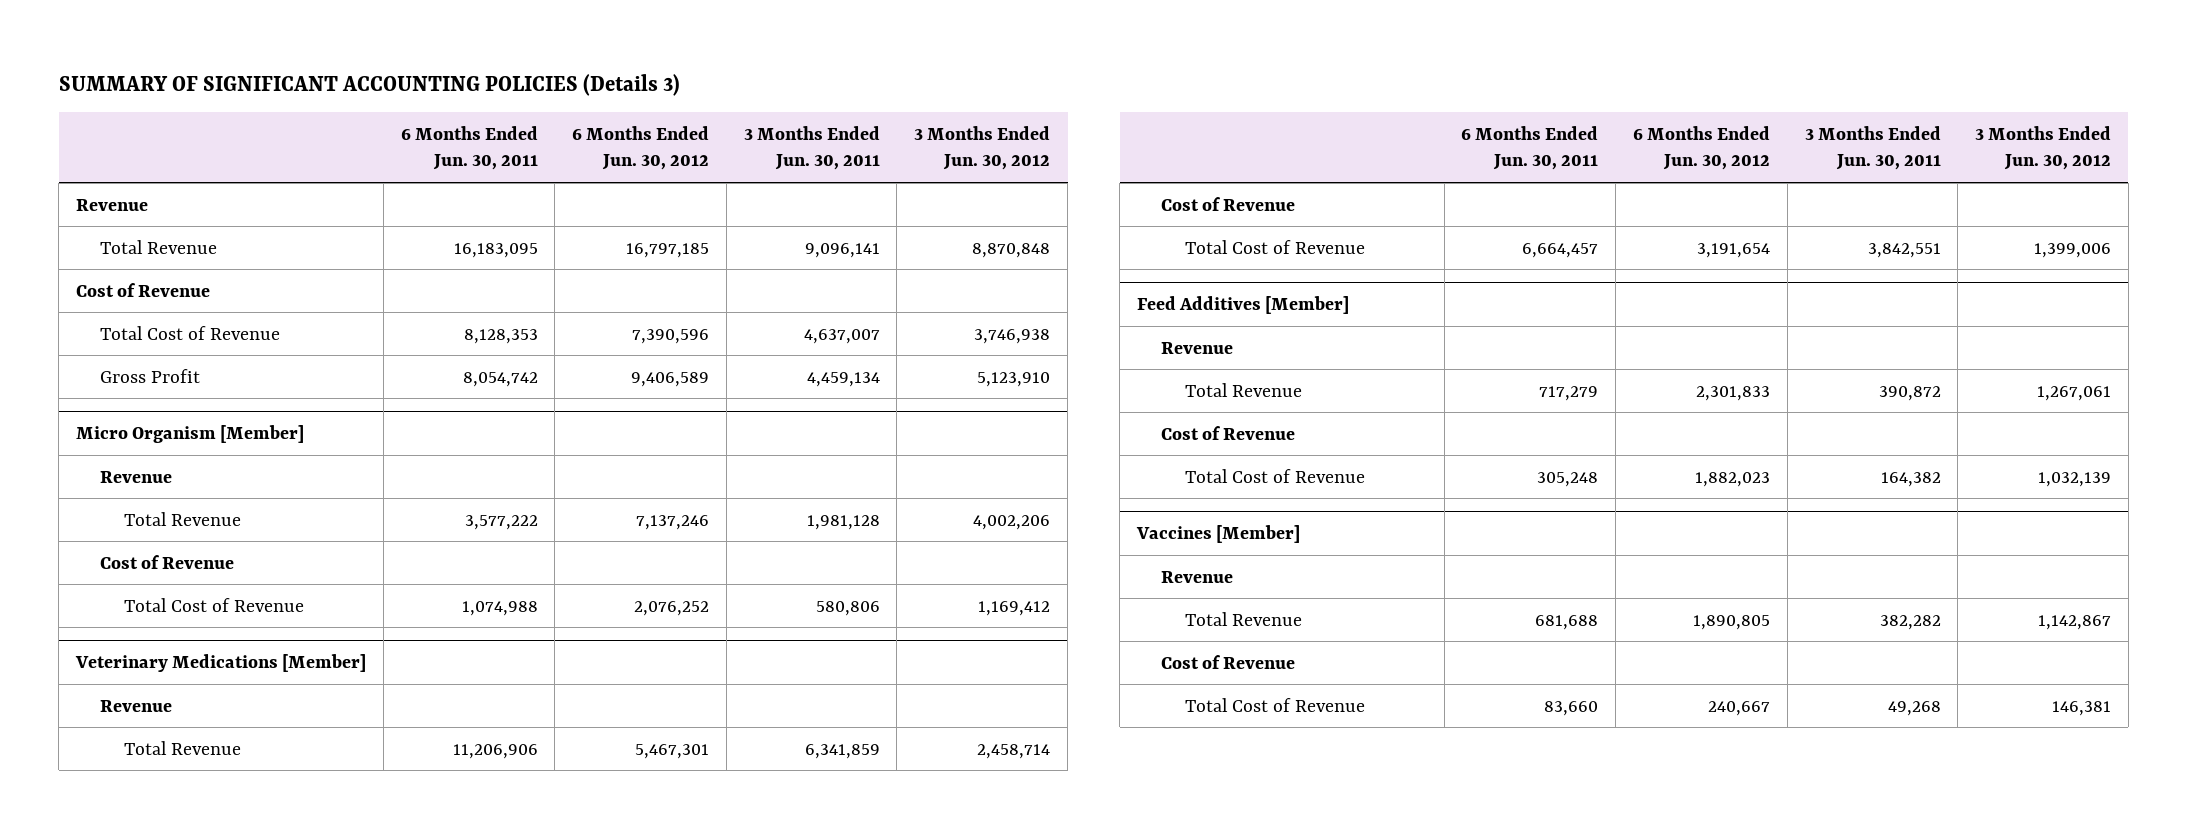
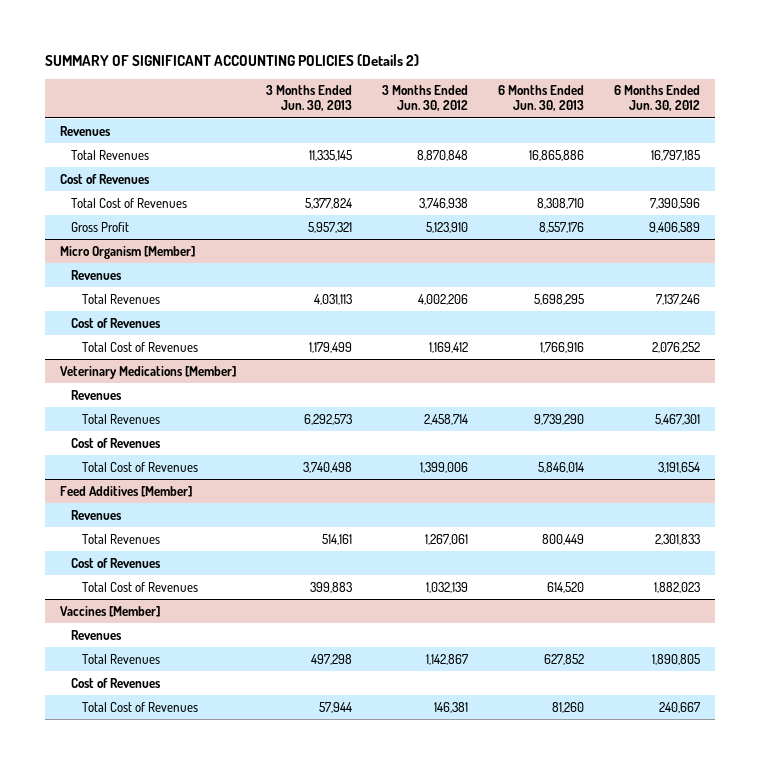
[58,74,680,97] SUMMARY OF SIGNIFICANT ACCOUNTING POLICIES (Details 3) -> [45,53,420,66] SUMMARY OF SIGNIFICANT ACCOUNTING POLICIES (Details 2)
[400,125,538,171] 6 Months Ended Jun. 30, 2011 -> none
[743,125,880,171] 3 Months Ended Jun. 30, 2011 -> none
none -> [266,85,353,112] 3 Months Ended Jun. 30, 2013
none -> [498,85,585,112] 6 Months Ended Jun. 30, 2013
[76,198,149,211] Revenue -> [60,125,112,136] Revenues
[100,239,218,254] Total Revenue -> [71,149,150,160] Total Revenues
[76,282,211,297] Cost of Revenue -> [60,173,151,184] Cost of Revenues
[100,325,281,340] Total Cost of Revenue -> [71,197,188,208] Total Cost of Revenues
[100,470,173,483] Revenue -> [71,269,123,280] Revenues
[124,511,242,526] Total Revenue -> [82,293,161,304] Total Revenues
[100,554,235,569] Cost of Revenue -> [71,317,162,328] Cost of Revenues
[124,597,305,612] Total Cost of Revenue -> [82,341,199,352] Total Cost of Revenues
[100,699,173,712] Revenue -> [71,389,123,400] Revenues
[124,740,242,755] Total Revenue -> [82,413,161,424] Total Revenues
[1161,196,1296,211] Cost of Revenue -> [71,437,162,448] Cost of Revenues
[1185,239,1366,254] Total Cost of Revenue -> [82,461,199,472] Total Cost of Revenues
[1161,341,1234,354] Revenue -> [71,509,123,520] Revenues
[1185,382,1303,397] Total Revenue -> [82,533,161,544] Total Revenues
[1161,425,1296,440] Cost of Revenue -> [71,557,162,568] Cost of Revenues
[1185,468,1366,483] Total Cost of Revenue -> [82,581,199,592] Total Cost of Revenues
[1161,570,1234,583] Revenue -> [71,629,123,640] Revenues
[1185,611,1303,626] Total Revenue -> [82,653,161,664] Total Revenues
[1161,654,1296,669] Cost of Revenue -> [71,677,162,688] Cost of Revenues
[1185,697,1366,712] Total Cost of Revenue -> [82,701,199,712] Total Cost of Revenues

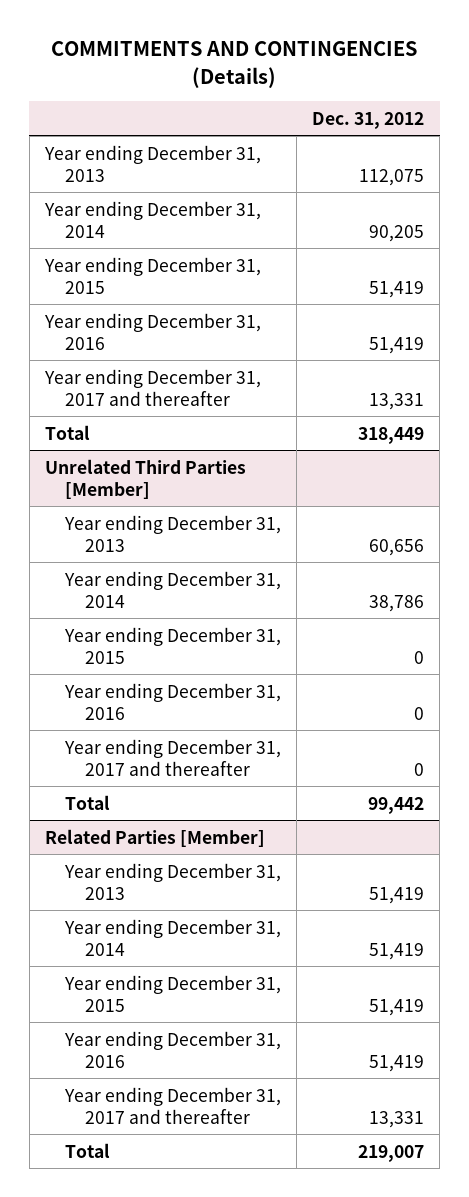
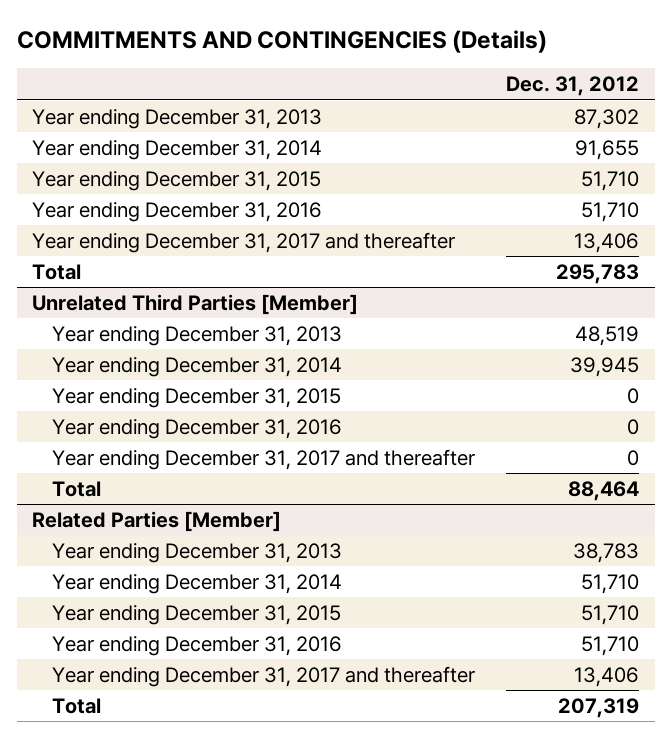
[359,168,425,186] 112,075 -> [574,108,640,129] 87,302
[369,224,425,242] 90,205 -> [575,139,640,160] 91,655
[369,280,425,298] 51,419 -> [581,170,640,191] 51,710
[369,336,425,354] 51,419 -> [581,201,640,222] 51,710
[369,392,425,410] 13,331 -> [574,232,640,253] 13,406
[358,426,425,444] 318,449 -> [556,263,640,284] 295,783
[369,538,425,556] 60,656 -> [575,325,640,346] 48,519
[369,594,425,612] 38,786 -> [570,356,640,377] 39,945
[368,796,425,814] 99,442 -> [568,480,640,501] 88,464
[369,886,425,904] 51,419 -> [573,542,640,563] 38,783
[369,942,425,960] 51,419 -> [581,573,640,594] 51,710
[369,998,425,1016] 51,419 -> [581,604,640,625] 51,710
[369,1054,425,1072] 51,419 -> [581,635,640,656] 51,710
[369,1110,425,1128] 13,331 -> [574,666,640,687] 13,406
[358,1144,425,1162] 219,007 -> [558,697,640,718] 207,319

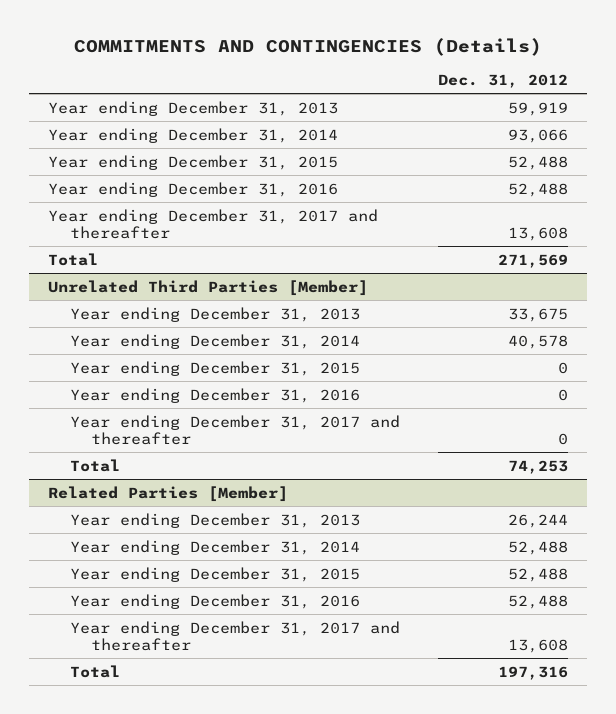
[574,108,640,129] 87,302 -> [507,101,568,116] 59,919
[575,139,640,160] 91,655 -> [507,128,568,143] 93,066
[581,170,640,191] 51,710 -> [507,155,568,170] 52,488
[581,201,640,222] 51,710 -> [507,182,568,197] 52,488
[574,232,640,253] 13,406 -> [507,227,568,242] 13,608
[556,263,640,284] 295,783 -> [497,253,568,268] 271,569
[575,325,640,346] 48,519 -> [507,307,568,322] 33,675
[570,356,640,377] 39,945 -> [507,334,568,349] 40,578
[568,480,640,501] 88,464 -> [507,459,568,474] 74,253
[573,542,640,563] 38,783 -> [507,513,568,528] 26,244
[581,573,640,594] 51,710 -> [507,540,568,555] 52,488
[581,604,640,625] 51,710 -> [507,567,568,582] 52,488
[581,635,640,656] 51,710 -> [507,594,568,609] 52,488
[574,666,640,687] 13,406 -> [507,639,568,654] 13,608
[558,697,640,718] 207,319 -> [497,665,568,680] 197,316

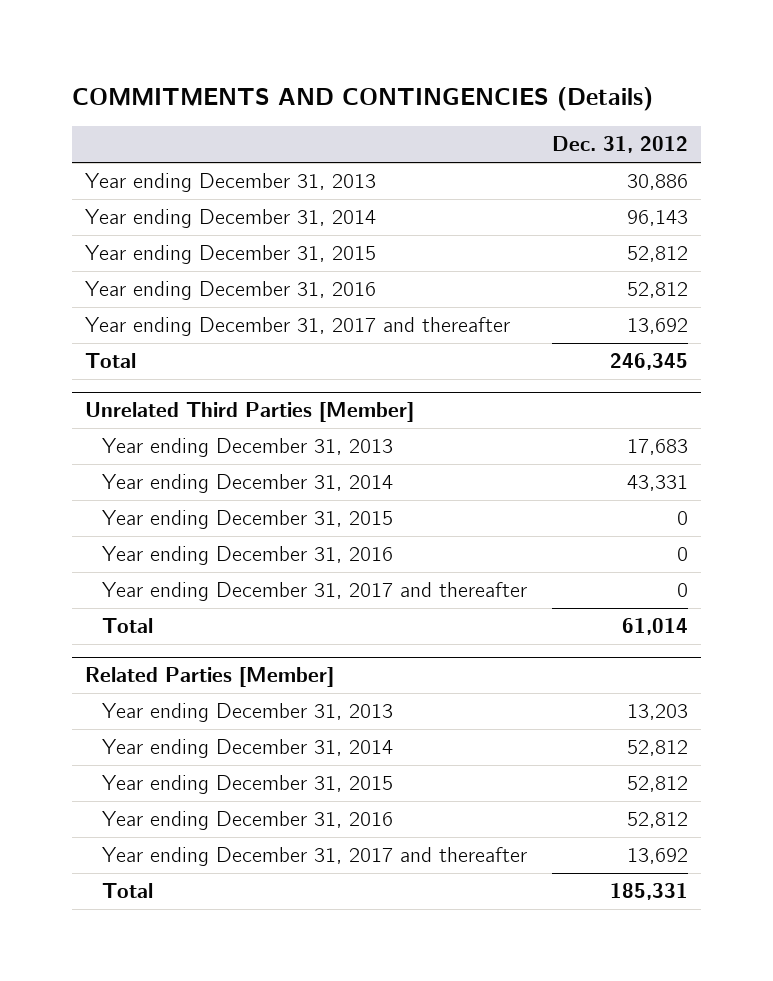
[507,101,568,116] 59,919 -> [627,174,689,191] 30,886
[507,128,568,143] 93,066 -> [627,210,689,227] 96,143
[507,155,568,170] 52,488 -> [627,246,689,263] 52,812
[507,182,568,197] 52,488 -> [627,282,689,299] 52,812
[507,227,568,242] 13,608 -> [627,318,689,335] 13,692
[497,253,568,268] 271,569 -> [610,353,689,371] 246,345
[507,307,568,322] 33,675 -> [627,439,689,456] 17,683
[507,334,568,349] 40,578 -> [627,475,689,492] 43,331
[507,459,568,474] 74,253 -> [622,618,689,636] 61,014
[507,513,568,528] 26,244 -> [627,704,689,721] 13,203
[507,540,568,555] 52,488 -> [627,740,689,757] 52,812
[507,567,568,582] 52,488 -> [627,776,689,793] 52,812
[507,594,568,609] 52,488 -> [627,812,689,829] 52,812
[507,639,568,654] 13,608 -> [627,848,689,865] 13,692
[497,665,568,680] 197,316 -> [610,883,689,901] 185,331

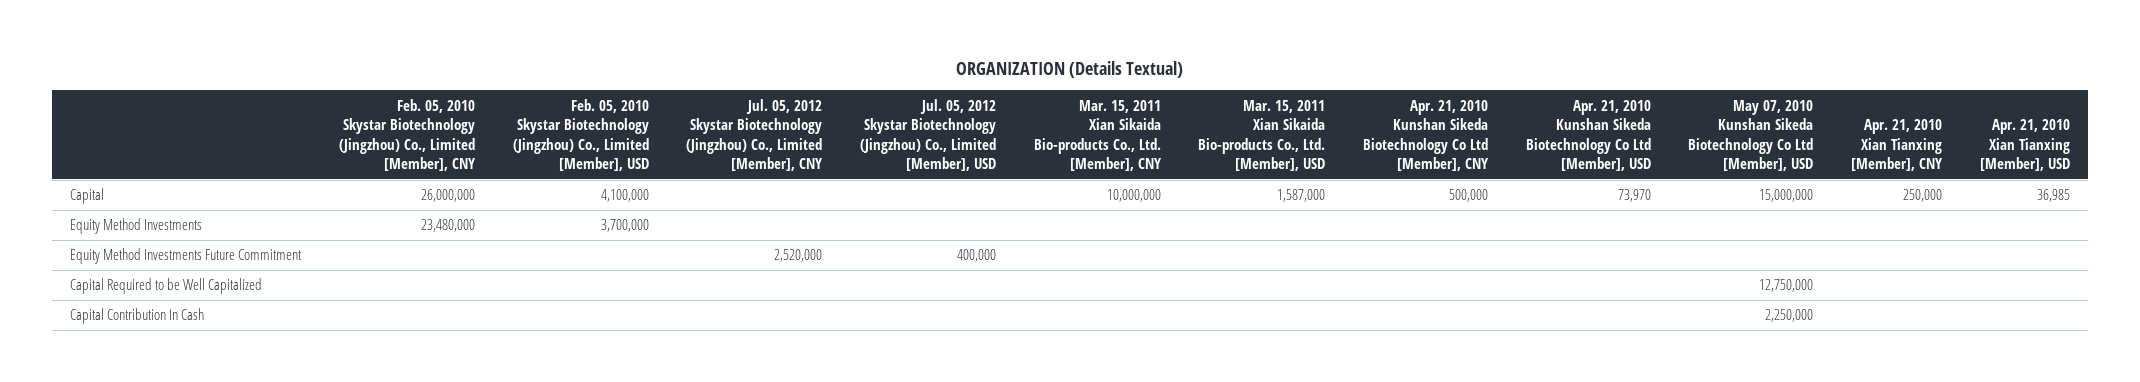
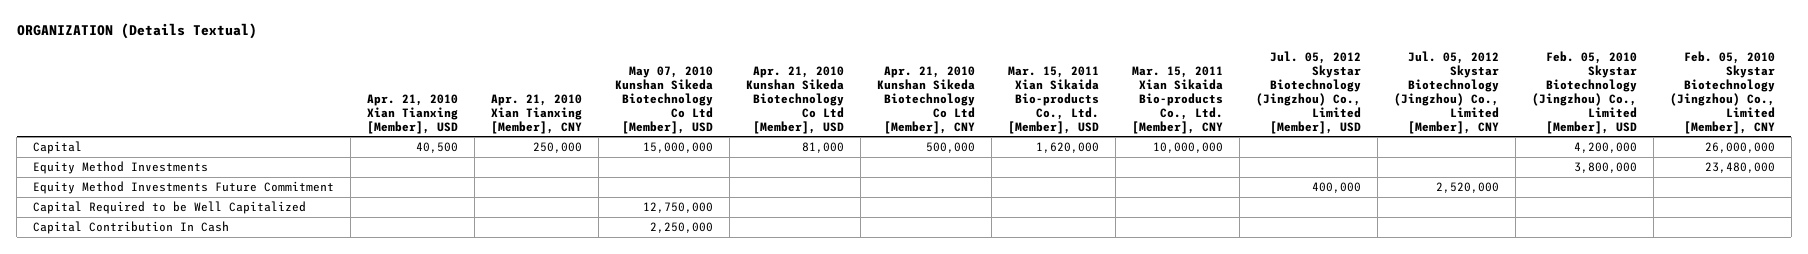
[600,189,649,203] 4,100,000 -> [1573,141,1637,153] 4,200,000
[1277,189,1326,203] 1,587,000 -> [1035,141,1099,153] 1,620,000
[1617,189,1651,203] 73,970 -> [801,141,844,153] 81,000
[2036,189,2070,203] 36,985 -> [416,141,459,153] 40,500
[600,219,649,233] 3,700,000 -> [1573,161,1637,173] 3,800,000

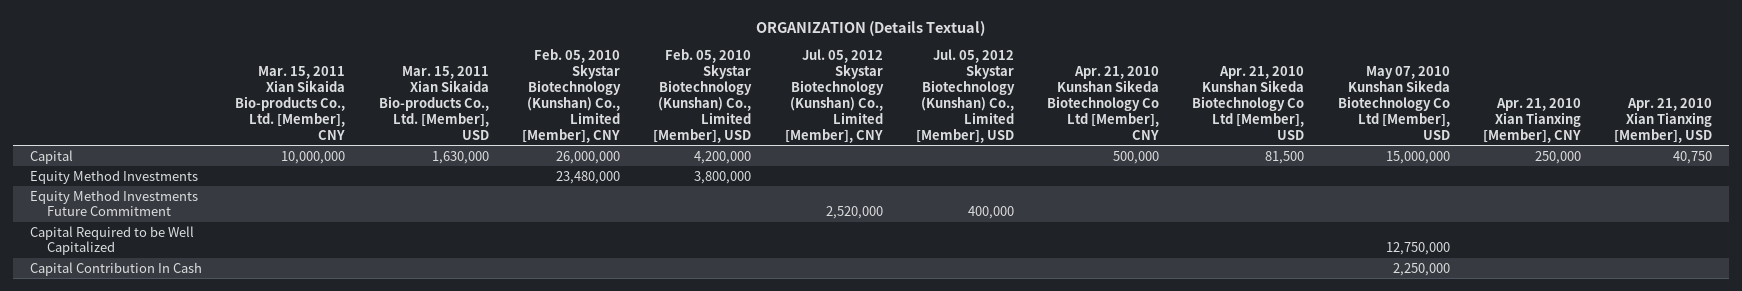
[1255,51,1361,134] Jul. 05, 2012 Skystar Biotechnology (Jingzhou) Co., Limited [Member], USD -> none
[1393,51,1499,134] Jul. 05, 2012 Skystar Biotechnology (Jingzhou) Co., Limited [Member], CNY -> none
[1531,51,1637,134] Feb. 05, 2010 Skystar Biotechnology (Jingzhou) Co., Limited [Member], USD -> none
[1669,51,1775,134] Feb. 05, 2010 Skystar Biotechnology (Jingzhou) Co., Limited [Member], CNY -> none
none -> [521,49,621,144] Feb. 05, 2010 Skystar Biotechnology (Kunshan) Co., Limited [Member], CNY
none -> [653,49,753,144] Feb. 05, 2010 Skystar Biotechnology (Kunshan) Co., Limited [Member], USD
none -> [784,49,884,144] Jul. 05, 2012 Skystar Biotechnology (Kunshan) Co., Limited [Member], CNY
none -> [915,49,1015,144] Jul. 05, 2012 Skystar Biotechnology (Kunshan) Co., Limited [Member], USD
[416,141,459,153] 40,500 -> [1673,150,1713,164] 40,750
[801,141,844,153] 81,000 -> [1265,150,1305,164] 81,500
[1035,141,1099,153] 1,620,000 -> [431,150,489,164] 1,630,000

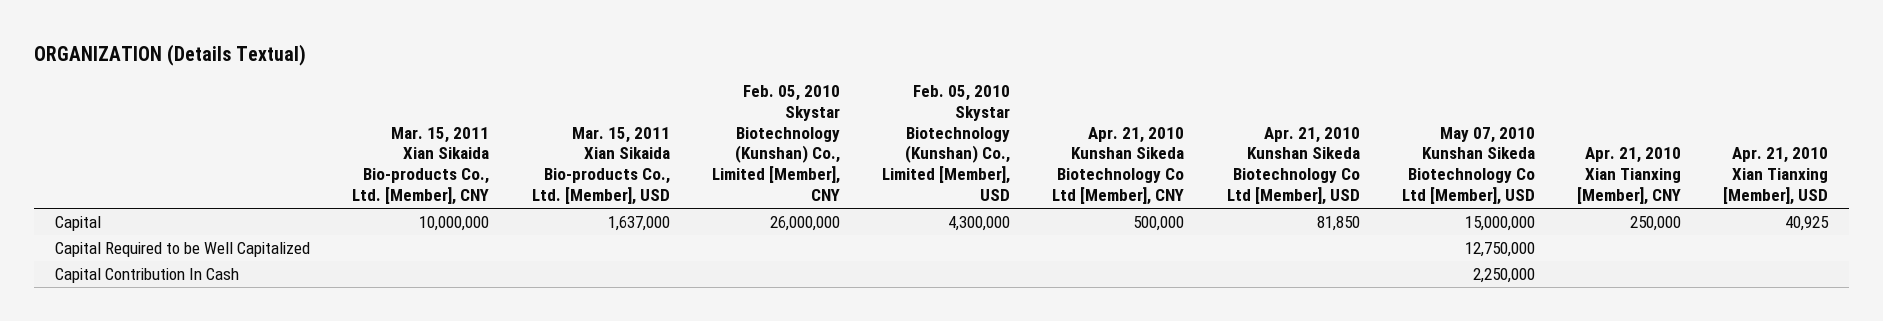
[784,49,884,144] Jul. 05, 2012 Skystar Biotechnology (Kunshan) Co., Limited [Member], CNY -> none
[915,49,1015,144] Jul. 05, 2012 Skystar Biotechnology (Kunshan) Co., Limited [Member], USD -> none
[29,169,198,184] Equity Method Investments -> none
[29,189,198,217] Equity Method Investments Future Commitment -> none
[431,150,489,164] 1,630,000 -> [607,215,670,231] 1,637,000
[694,150,752,164] 4,200,000 -> [948,215,1011,231] 4,300,000
[1265,150,1305,164] 81,500 -> [1316,215,1360,231] 81,850
[1673,150,1713,164] 40,750 -> [1785,215,1830,231] 40,925

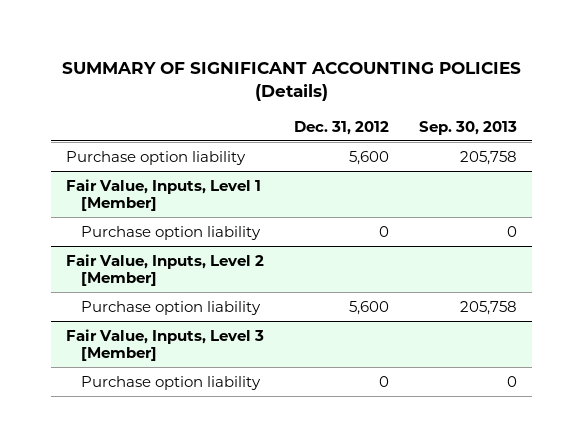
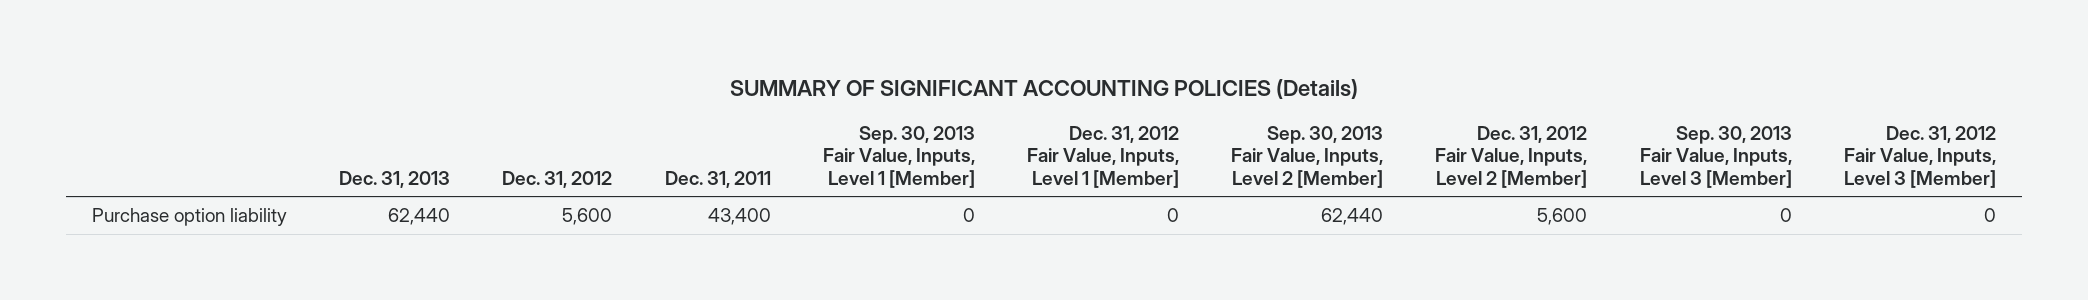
[419,120,518,135] Sep. 30, 2013 -> none
none -> [339,170,451,188] Dec. 31, 2013
none -> [664,170,771,188] Dec. 31, 2011
none -> [822,126,975,188] Sep. 30, 2013 Fair Value, Inputs, Level 1 [Member]
none -> [1026,126,1179,188] Dec. 31, 2012 Fair Value, Inputs, Level 1 [Member]
none -> [1231,126,1384,188] Sep. 30, 2013 Fair Value, Inputs, Level 2 [Member]
none -> [1435,126,1588,188] Dec. 31, 2012 Fair Value, Inputs, Level 2 [Member]
none -> [1639,126,1792,188] Sep. 30, 2013 Fair Value, Inputs, Level 3 [Member]
none -> [1843,126,1996,188] Dec. 31, 2012 Fair Value, Inputs, Level 3 [Member]
[66,178,262,211] Fair Value, Inputs, Level 1 [Member] -> none
[80,225,261,240] Purchase option liability -> none
[66,253,265,286] Fair Value, Inputs, Level 2 [Member] -> none
[80,300,261,315] Purchase option liability -> none
[66,328,265,361] Fair Value, Inputs, Level 3 [Member] -> none
[80,375,261,390] Purchase option liability -> none

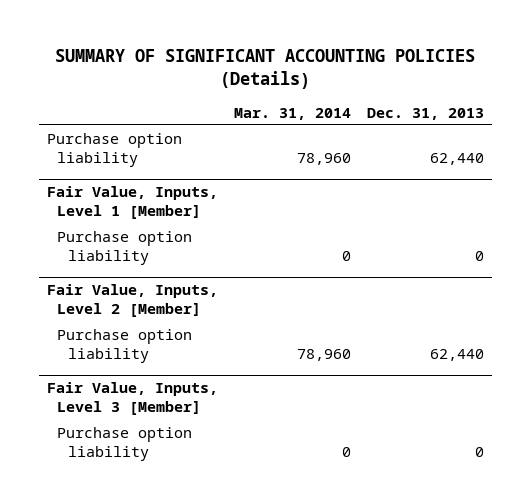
[502,170,613,188] Dec. 31, 2012 -> none
[664,170,771,188] Dec. 31, 2011 -> none
[822,126,975,188] Sep. 30, 2013 Fair Value, Inputs, Level 1 [Member] -> none
[1026,126,1179,188] Dec. 31, 2012 Fair Value, Inputs, Level 1 [Member] -> none
[1231,126,1384,188] Sep. 30, 2013 Fair Value, Inputs, Level 2 [Member] -> none
[1435,126,1588,188] Dec. 31, 2012 Fair Value, Inputs, Level 2 [Member] -> none
[1639,126,1792,188] Sep. 30, 2013 Fair Value, Inputs, Level 3 [Member] -> none
[1843,126,1996,188] Dec. 31, 2012 Fair Value, Inputs, Level 3 [Member] -> none
none -> [233,107,351,120] Mar. 31, 2014
none -> [46,186,218,220] Fair Value, Inputs, Level 1 [Member]
none -> [57,230,193,265] Purchase option liability
none -> [46,284,218,318] Fair Value, Inputs, Level 2 [Member]
none -> [57,328,193,363] Purchase option liability
none -> [46,382,218,416] Fair Value, Inputs, Level 3 [Member]
none -> [57,426,193,461] Purchase option liability

